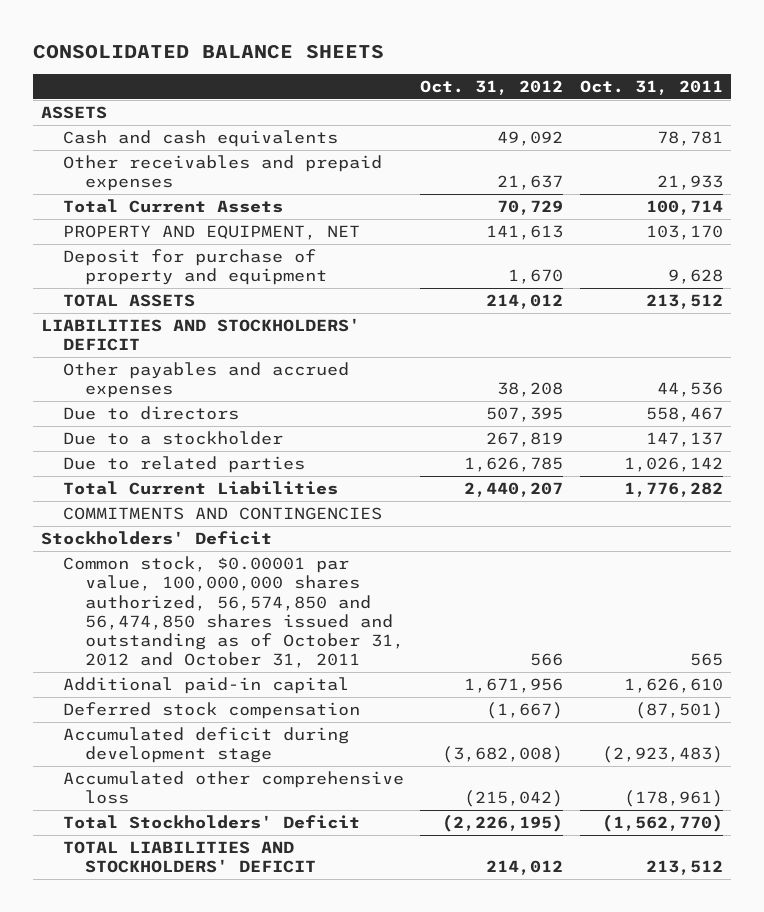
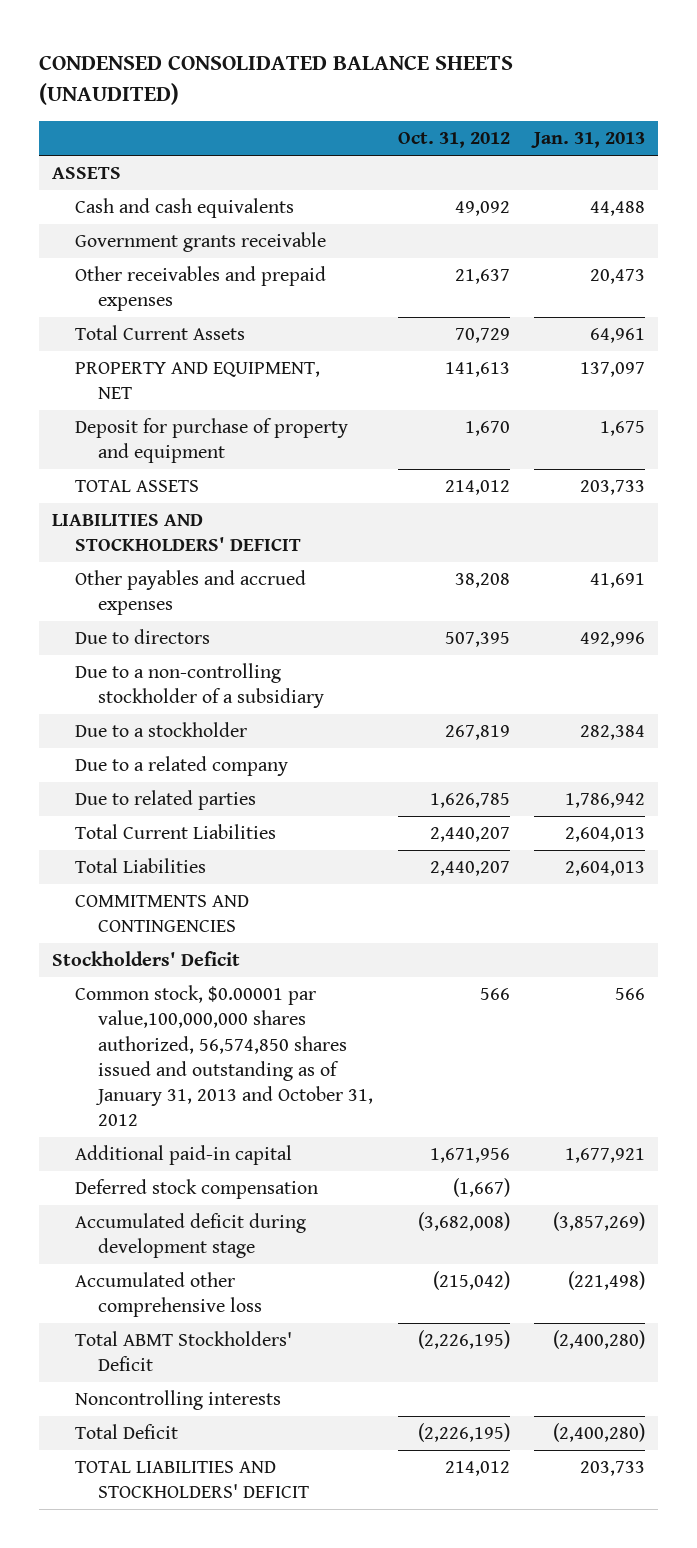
[32,43,384,59] CONSOLIDATED BALANCE SHEETS -> [39,55,514,105] CONDENSED CONSOLIDATED BALANCE SHEETS (UNAUDITED)
[579,80,723,96] Oct. 31, 2011 -> none
none -> [531,132,646,149] Jan. 31, 2013
none -> [74,232,326,253] Government grants receivable
none -> [74,663,325,709] Due to a non-controlling stockholder of a subsidiary
none -> [74,756,288,777] Due to a related company
none -> [74,858,206,874] Total Liabilities
[62,556,404,669] Common stock, $0.00001 par value, 100,000,000 shares authorized, 56,574,850 and 56,474,850 shares issued and outstanding as of October 31, 2012 and October 31, 2011 -> [74,985,374,1126] Common stock, $0.00001 par value,100,000,000 shares authorized, 56,574,850 shares issued and outstanding as of January 31, 2013 and October 31, 2012
[62,815,360,830] Total Stockholders' Deficit -> [74,1331,292,1372] Total ABMT Stockholders' Deficit
none -> [74,1390,281,1411] Noncontrolling interests
none -> [74,1424,178,1440] Total Deficit

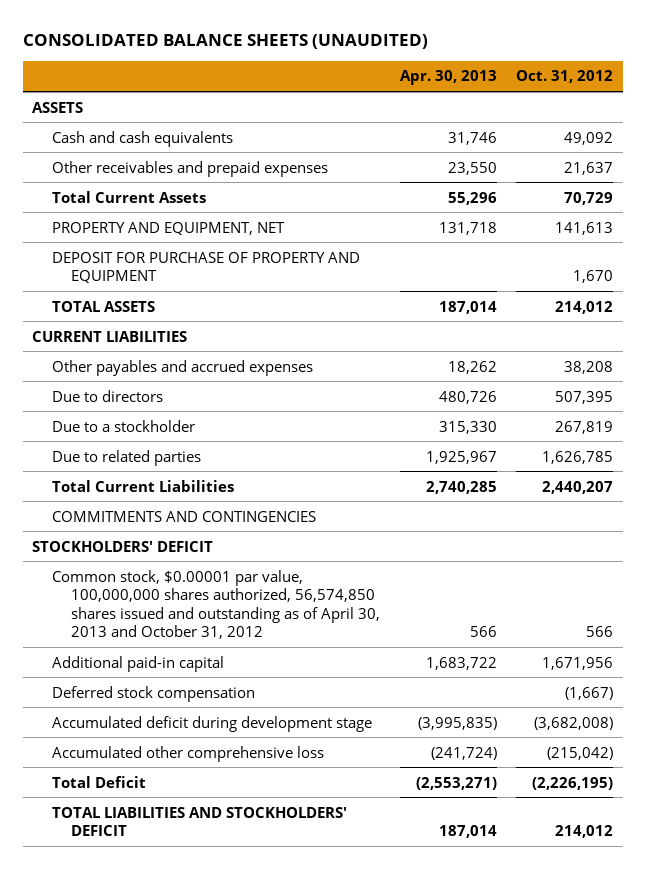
[39,55,514,105] CONDENSED CONSOLIDATED BALANCE SHEETS (UNAUDITED) -> [22,33,428,49] CONSOLIDATED BALANCE SHEETS (UNAUDITED)
[531,132,646,149] Jan. 31, 2013 -> none
none -> [399,70,497,86] Apr. 30, 2013
[74,232,326,253] Government grants receivable -> none
[74,418,348,464] Deposit for purchase of property and equipment -> [51,251,360,284] DEPOSIT FOR PURCHASE OF PROPERTY AND EQUIPMENT
[51,514,301,552] LIABILITIES AND STOCKHOLDERS' DEFICIT -> none
none -> [32,330,188,342] CURRENT LIABILITIES
[74,663,325,709] Due to a non-controlling stockholder of a subsidiary -> none
[74,756,288,777] Due to a related company -> none
[74,858,206,874] Total Liabilities -> none
[51,951,240,967] Stockholders' Deficit -> [32,540,214,552] STOCKHOLDERS' DEFICIT
[74,985,374,1126] Common stock, $0.00001 par value,100,000,000 shares authorized, 56,574,850 shares issued and outstanding as of January 31, 2013 and October 31, 2012 -> [51,569,381,640] Common stock, $0.00001 par value, 100,000,000 shares authorized, 56,574,850 shares issued and outstanding as of April 30, 2013 and October 31, 2012
[74,1331,292,1372] Total ABMT Stockholders' Deficit -> none
[74,1390,281,1411] Noncontrolling interests -> none

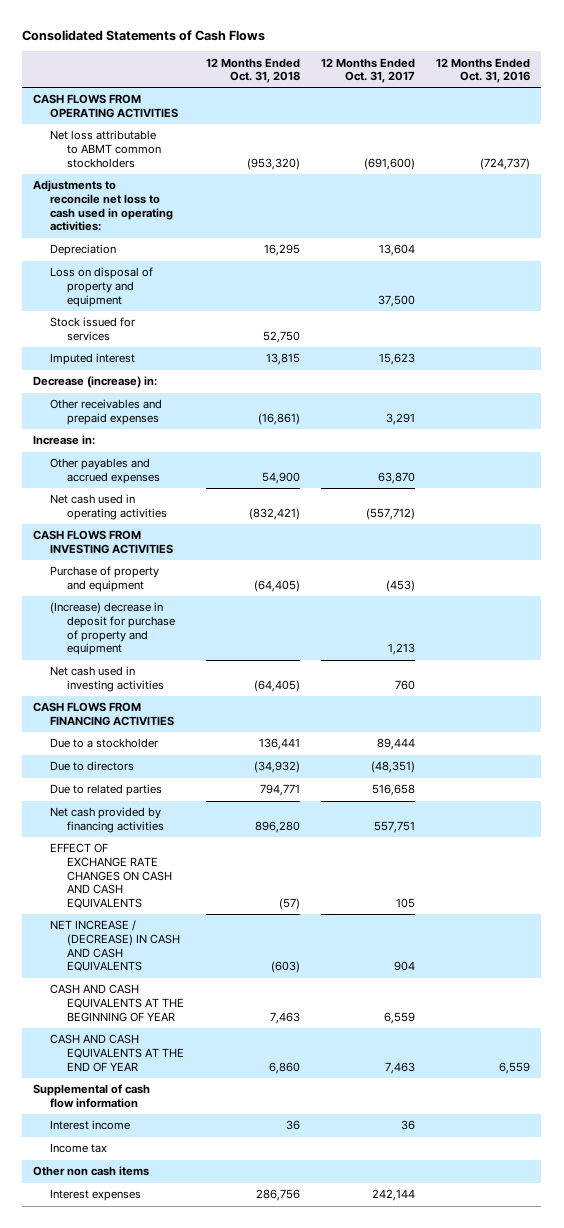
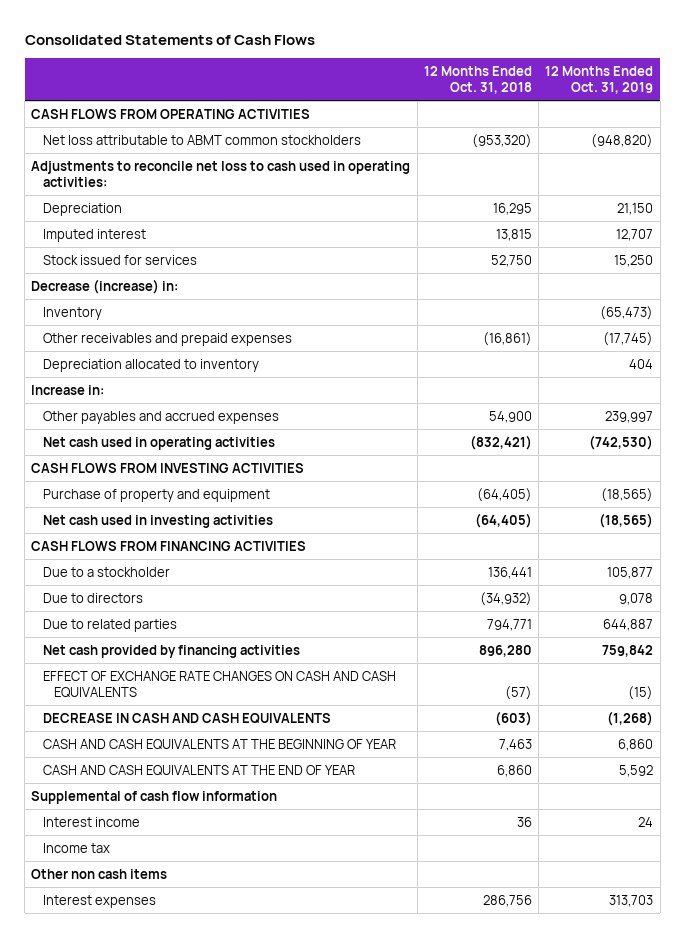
[321,57,416,84] 12 Months Ended Oct. 31, 2017 -> none
[436,57,531,84] 12 Months Ended Oct. 31, 2016 -> none
none -> [545,65,654,95] 12 Months Ended Oct. 31, 2019
[50,267,154,307] Loss on disposal of property and equipment -> none
[50,317,136,341] Stock issued for services -> [42,254,197,265] Stock issued for services
none -> [42,306,102,320] Inventory
none -> [42,358,259,372] Depreciation allocated to inventory
[50,602,176,656] (Increase) decrease in deposit for purchase of property and equipment -> none
[50,920,181,972] NET INCREASE / (DECREASE) IN CASH AND CASH EQUIVALENTS -> [42,712,331,724] DECREASE IN CASH AND CASH EQUIVALENTS

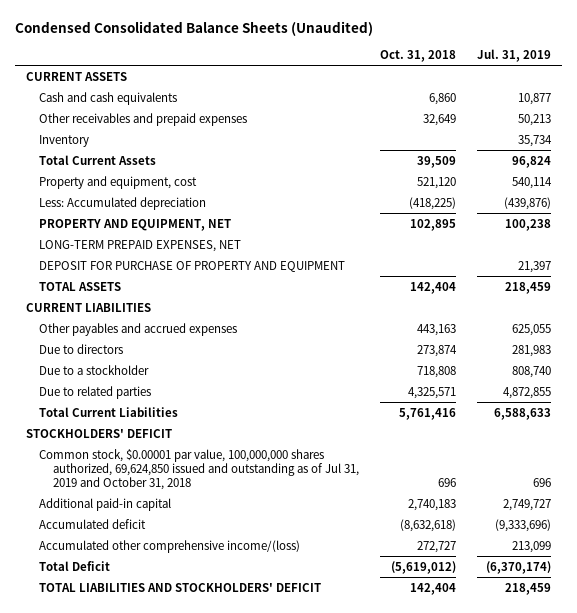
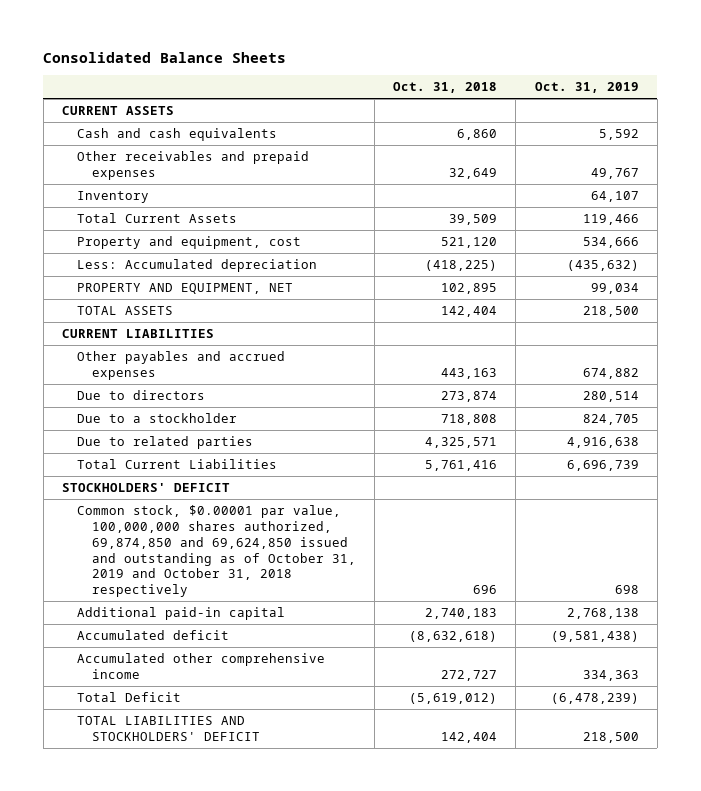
[15,21,374,37] Condensed Consolidated Balance Sheets (Unaudited) -> [43,51,287,63] Consolidated Balance Sheets
[477,49,552,63] Jul. 31, 2019 -> none
none -> [534,82,639,94] Oct. 31, 2019
[39,239,242,252] LONG-TERM PREPAID EXPENSES, NET -> none
[39,260,346,272] DEPOSIT FOR PURCHASE OF PROPERTY AND EQUIPMENT -> none
[39,448,360,490] Common stock, $0.00001 par value, 100,000,000 shares authorized, 69,624,850 issued and outstanding as of Jul 31, 2019 and October 31, 2018 -> [76,505,356,598] Common stock, $0.00001 par value, 100,000,000 shares authorized, 69,874,850 and 69,624,850 issued and outstanding as of October 31, 2019 and October 31, 2018 respectively
[39,539,301,553] Accumulated other comprehensive income/(loss) -> [76,653,325,679] Accumulated other comprehensive income

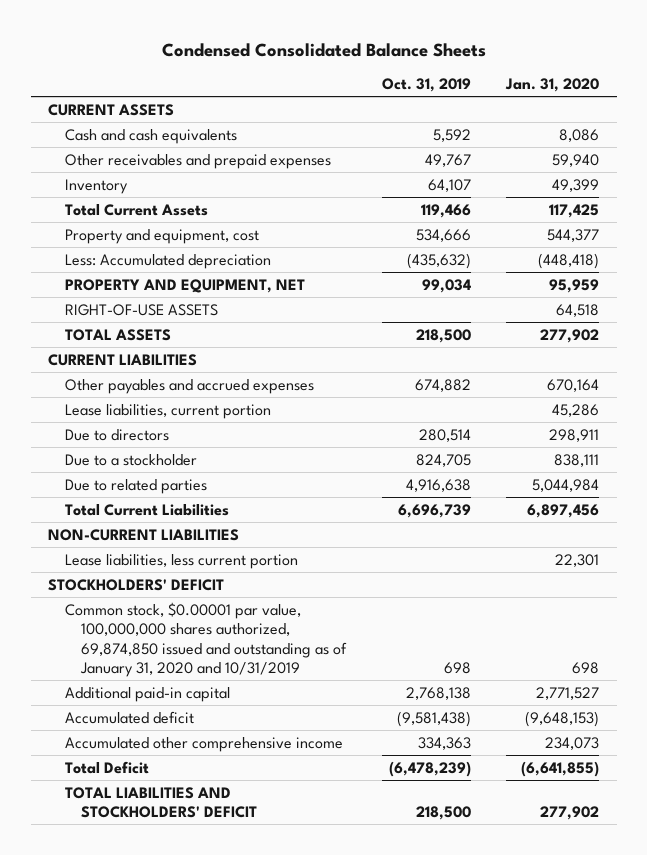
[43,51,287,63] Consolidated Balance Sheets -> [161,42,486,57] Condensed Consolidated Balance Sheets
[393,82,498,94] Oct. 31, 2018 -> none
none -> [504,78,599,93] Jan. 31, 2020
none -> [64,303,218,316] RIGHT-OF-USE ASSETS
none -> [64,403,271,419] Lease liabilities, current portion
none -> [48,528,240,541] NON-CURRENT LIABILITIES
none -> [64,553,298,569] Lease liabilities, less current portion
[76,505,356,598] Common stock, $0.00001 par value, 100,000,000 shares authorized, 69,874,850 and 69,624,850 issued and outstanding as of October 31, 2019 and October 31, 2018 respectively -> [64,601,348,678] Common stock, $0.00001 par value, 100,000,000 shares authorized, 69,874,850 issued and outstanding as of January 31, 2020 and 10/31/2019

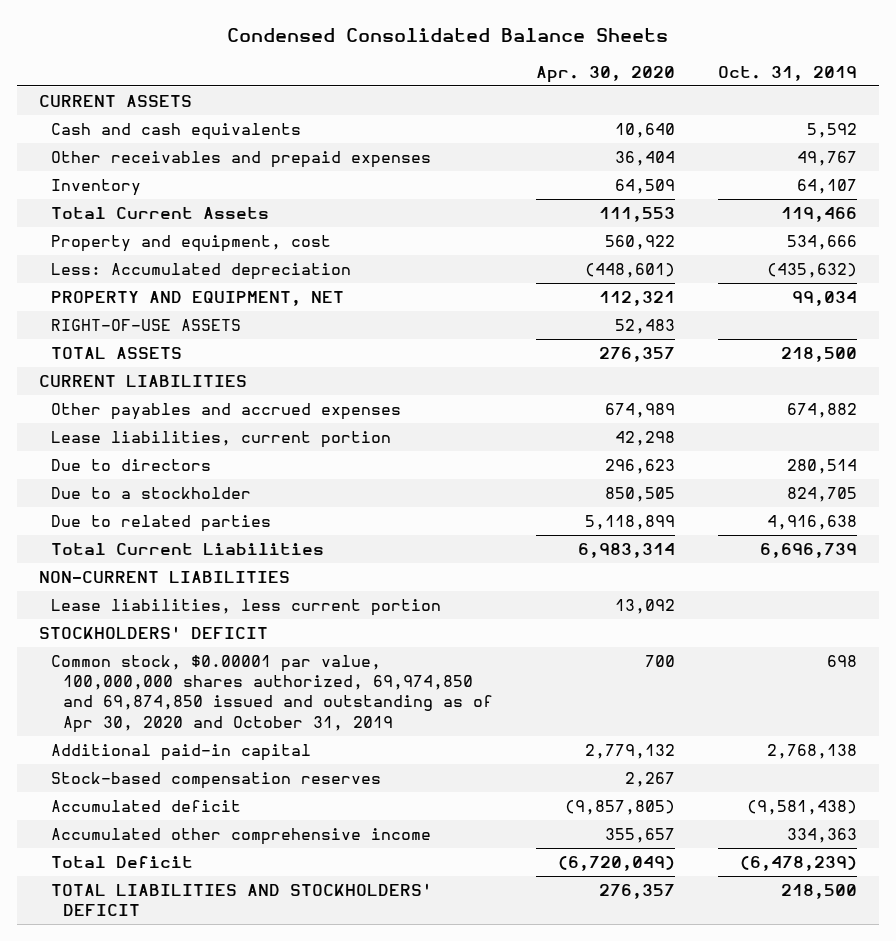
[504,78,599,93] Jan. 31, 2020 -> none
none -> [536,65,676,83] Apr. 30, 2020
[64,601,348,678] Common stock, $0.00001 par value, 100,000,000 shares authorized, 69,874,850 issued and outstanding as of January 31, 2020 and 10/31/2019 -> [50,655,494,733] Common stock, $0.00001 par value, 100,000,000 shares authorized, 69,974,850 and 69,874,850 issued and outstanding as of Apr 30, 2020 and October 31, 2019
none -> [50,772,381,790] Stock-based compensation reserves

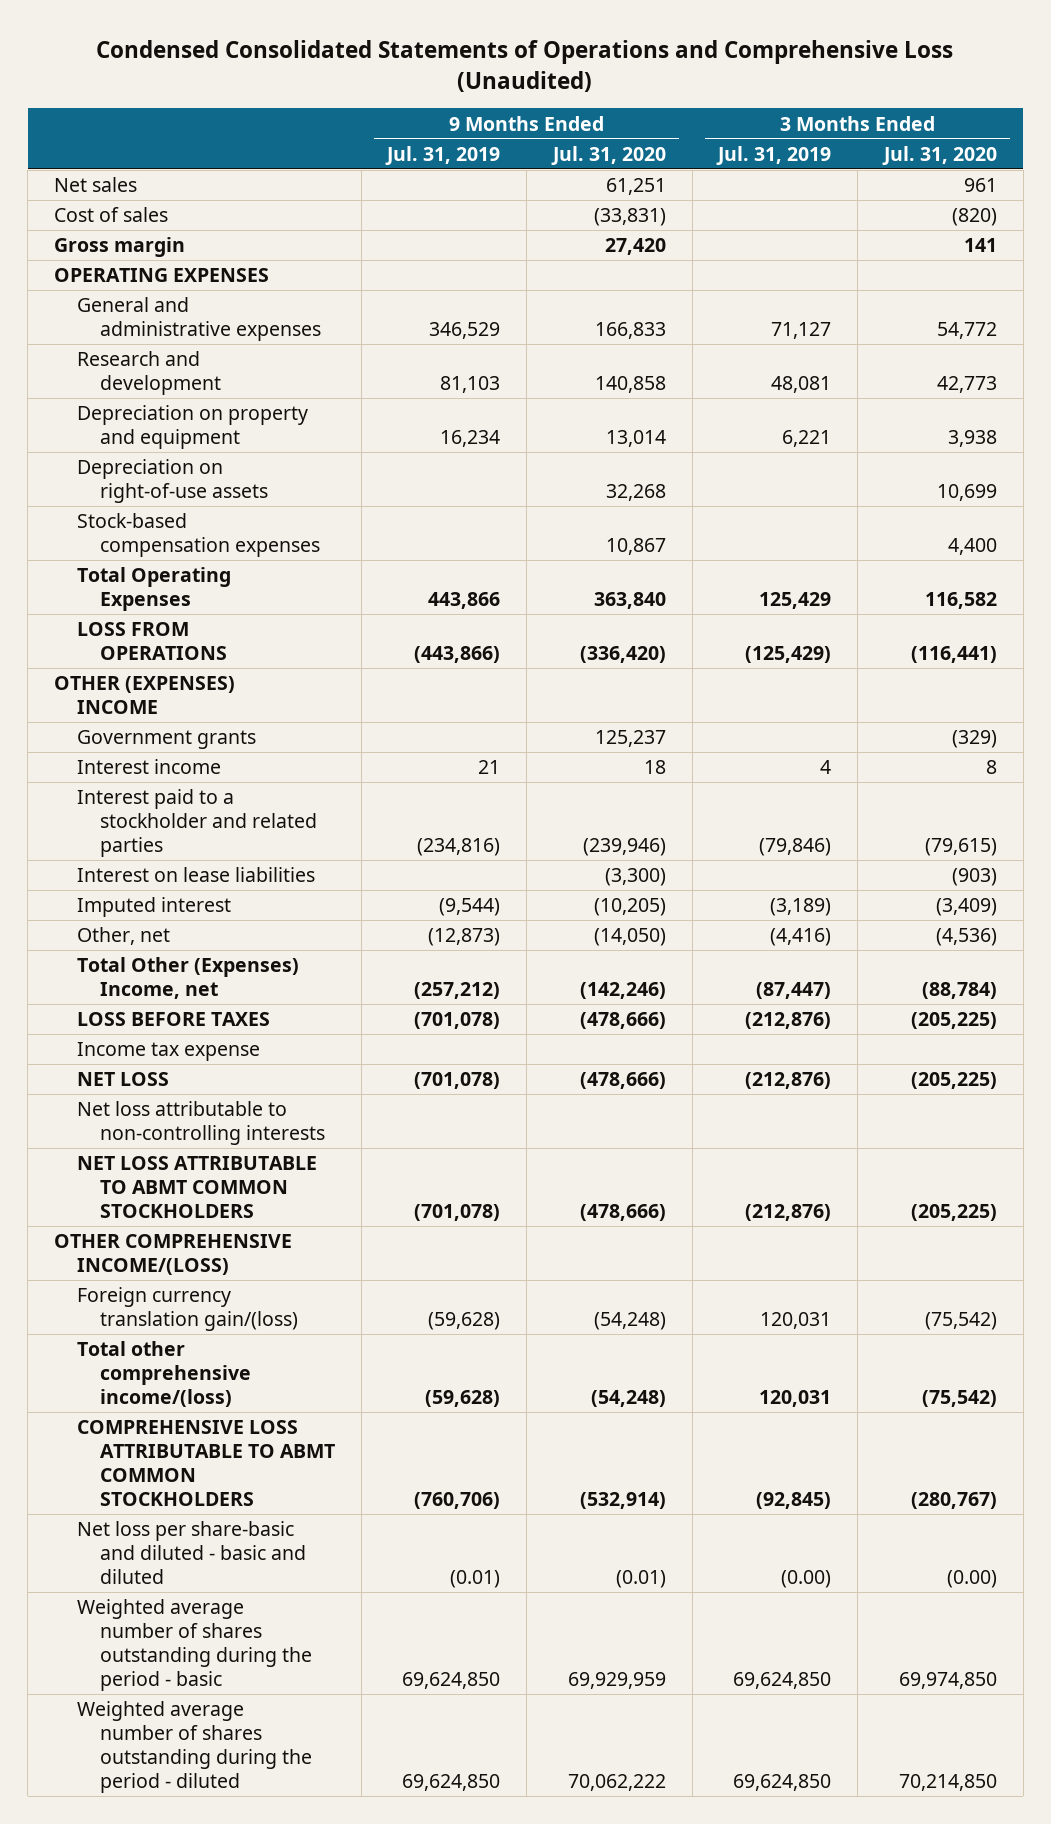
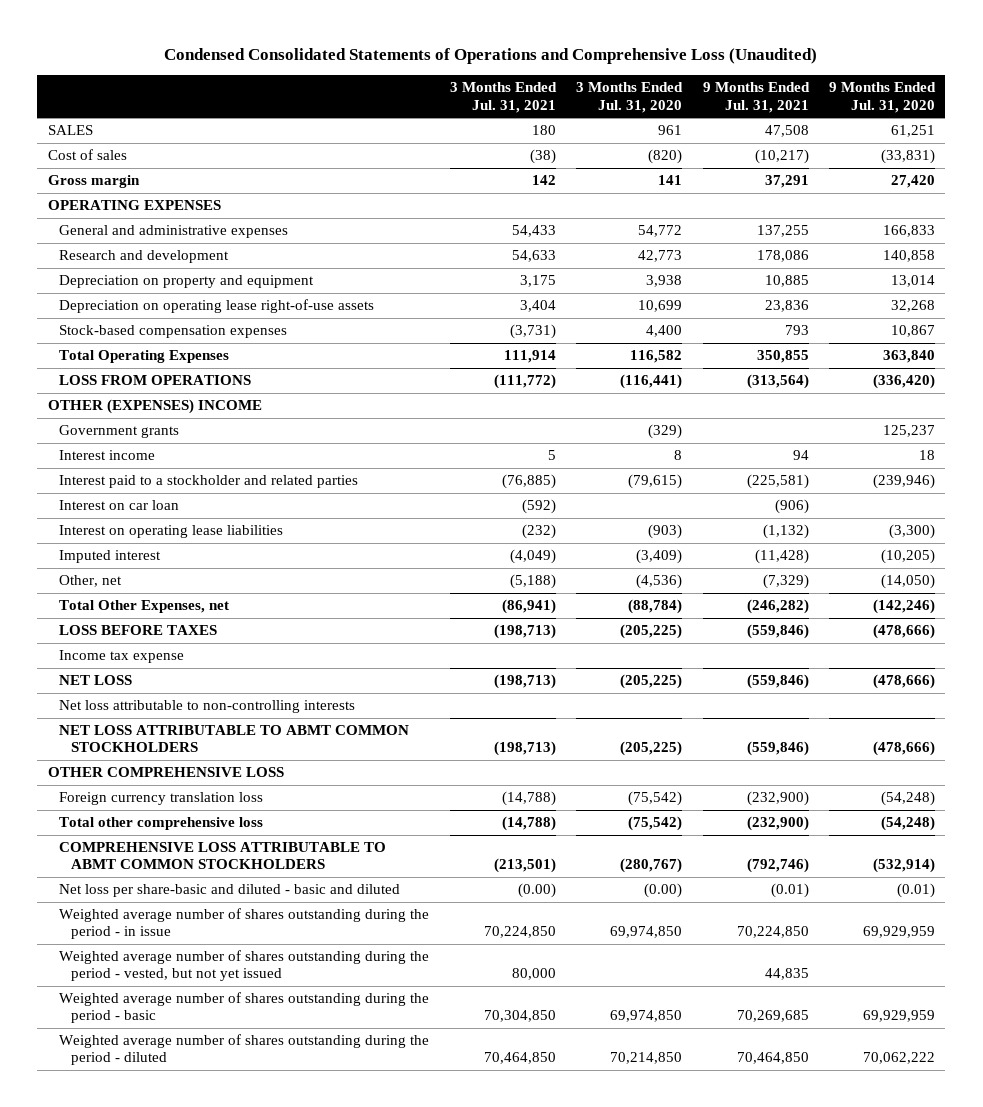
[385,145,501,165] Jul. 31, 2019 -> none
[716,145,832,165] Jul. 31, 2019 -> none
none -> [449,82,557,113] 3 Months Ended Jul. 31, 2021
none -> [702,82,810,113] 9 Months Ended Jul. 31, 2021
[53,177,137,193] Net sales -> [47,125,93,136] SALES
[76,459,268,504] Depreciation on right-of-use assets -> [59,299,375,314] Depreciation on operating lease right-of-use assets
none -> [59,500,180,511] Interest on car loan
[76,867,315,883] Interest on lease liabilities -> [59,525,284,539] Interest on operating lease liabilities
[76,957,299,1000] Total Other (Expenses) Income, net -> [59,600,230,614] Total Other Expenses, net
[53,1234,292,1276] OTHER COMPREHENSIVE INCOME/(LOSS) -> [47,767,284,778] OTHER COMPREHENSIVE LOSS
[76,1287,298,1332] Foreign currency translation gain/(loss) -> [59,792,264,806] Foreign currency translation loss
[76,1341,251,1408] Total other comprehensive income/(loss) -> [59,817,264,831] Total other comprehensive loss
none -> [59,908,430,940] Weighted average number of shares outstanding during the period - in issue
none -> [59,950,430,982] Weighted average number of shares outstanding during the period - vested, but not yet issued

